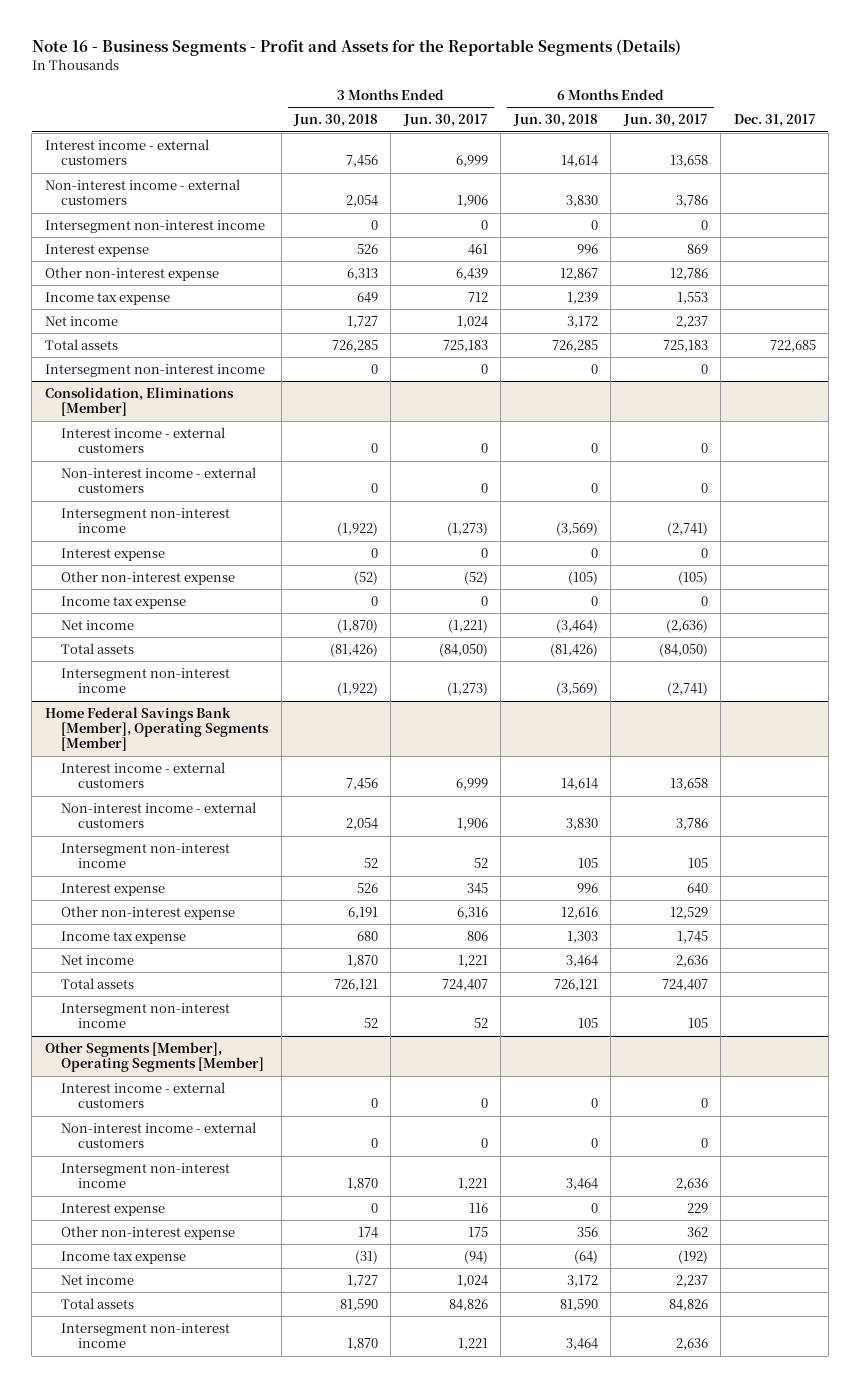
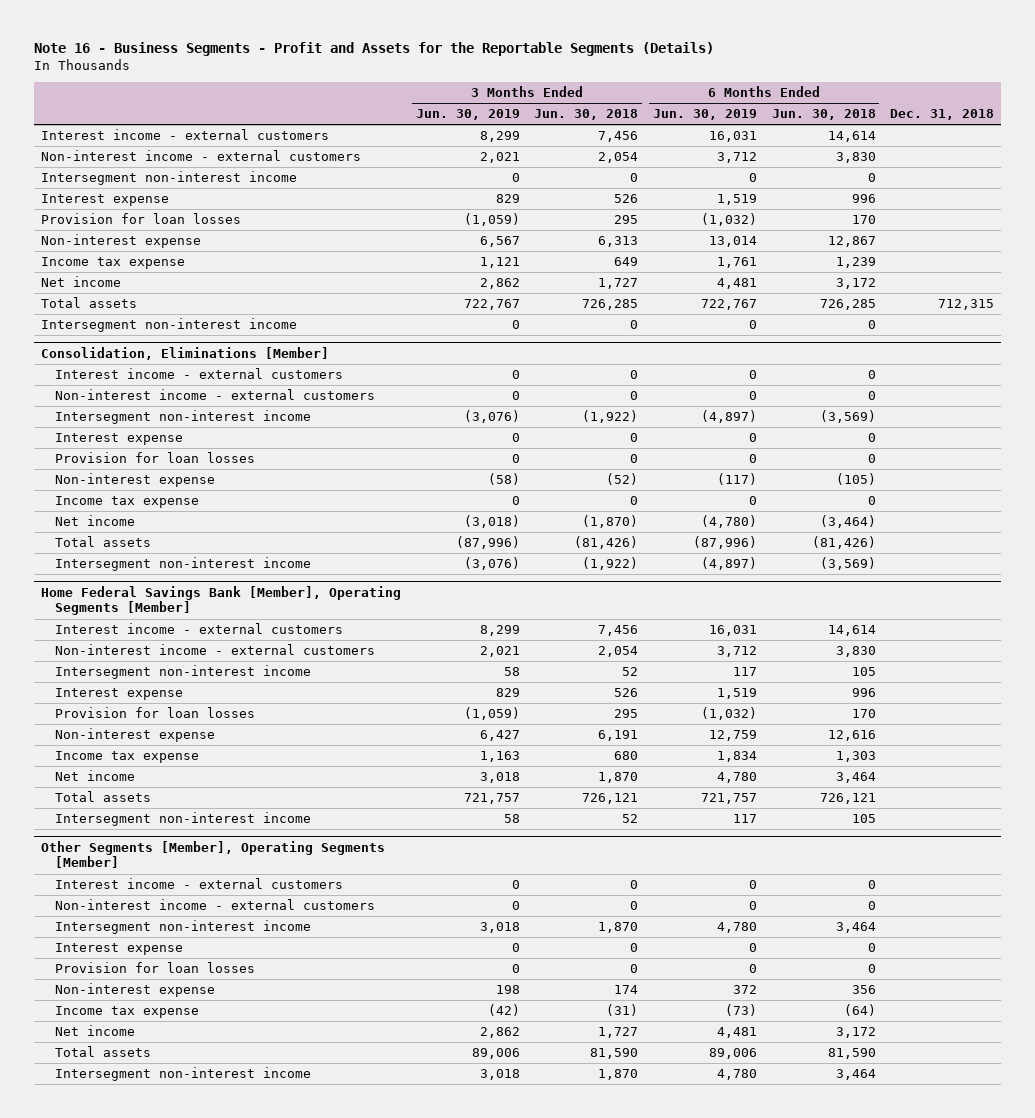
[402,114,488,128] Jun. 30, 2017 -> none
[622,114,708,128] Jun. 30, 2017 -> none
[733,114,816,128] Dec. 31, 2017 -> none
none -> [415,109,520,121] Jun. 30, 2019
none -> [653,109,758,121] Jun. 30, 2019
none -> [890,109,995,121] Dec. 31, 2018
none -> [41,213,242,225] Provision for loan losses
[44,266,219,281] Other non-interest expense -> [41,234,202,249] Non-interest expense
none -> [54,452,255,464] Provision for loan losses
[61,570,236,585] Other non-interest expense -> [54,473,215,488] Non-interest expense
none -> [54,707,255,719] Provision for loan losses
[61,905,236,920] Other non-interest expense -> [54,728,215,743] Non-interest expense
none -> [54,962,255,974] Provision for loan losses
[61,1225,236,1240] Other non-interest expense -> [54,983,215,998] Non-interest expense

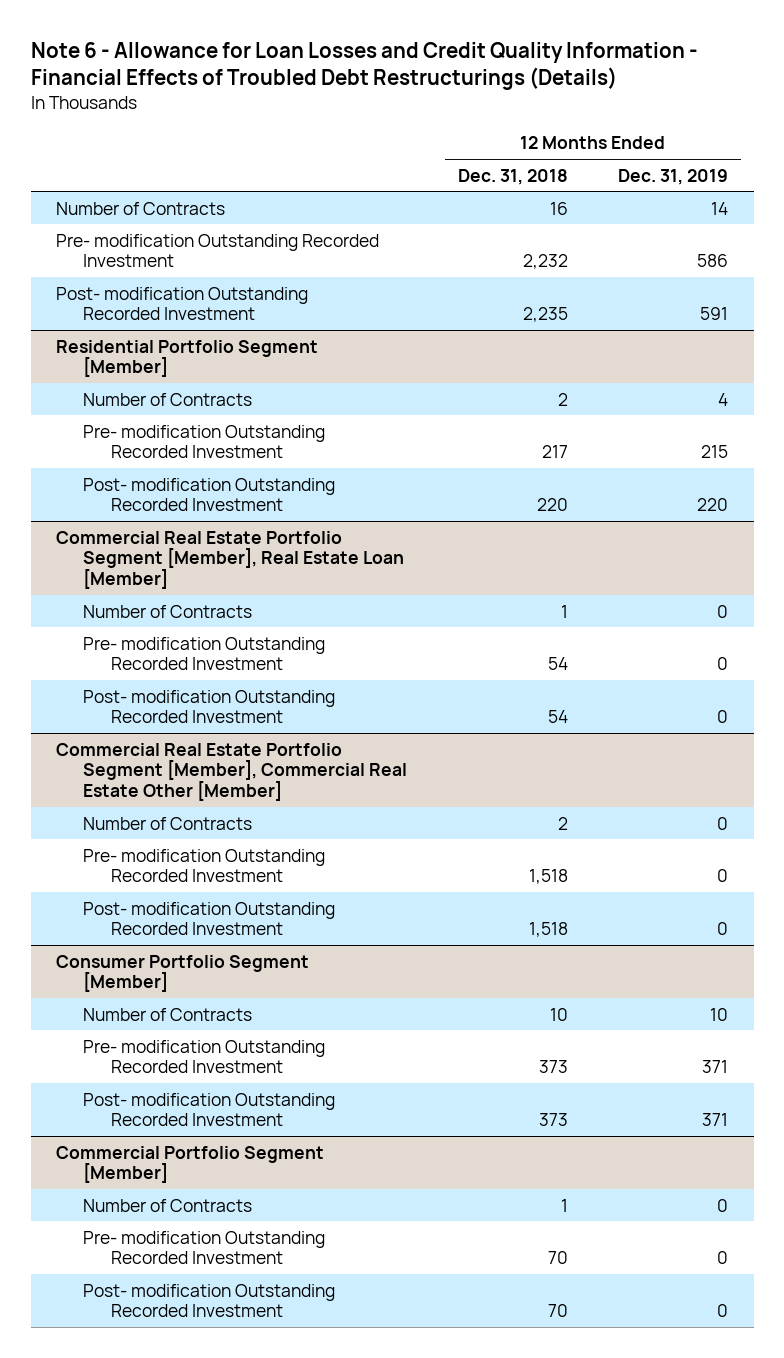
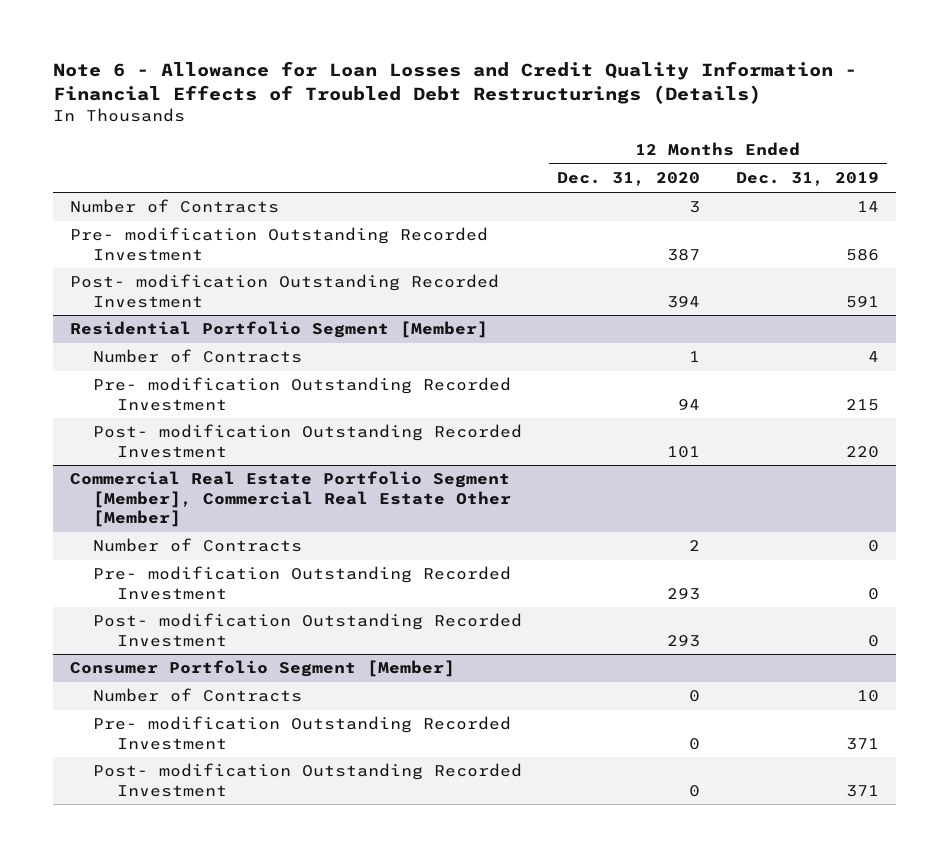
[457,168,568,185] Dec. 31, 2018 -> none
none -> [557,172,701,187] Dec. 31, 2020
[55,530,405,590] Commercial Real Estate Portfolio Segment [Member], Real Estate Loan [Member] -> none
[83,604,253,618] Number of Contracts -> none
[83,636,326,671] Pre- modification Outstanding Recorded Investment -> none
[83,689,336,724] Post- modification Outstanding Recorded Investment -> none
[55,1145,324,1184] Commercial Portfolio Segment [Member] -> none
[83,1198,253,1212] Number of Contracts -> none
[83,1230,326,1265] Pre- modification Outstanding Recorded Investment -> none
[83,1283,336,1318] Post- modification Outstanding Recorded Investment -> none

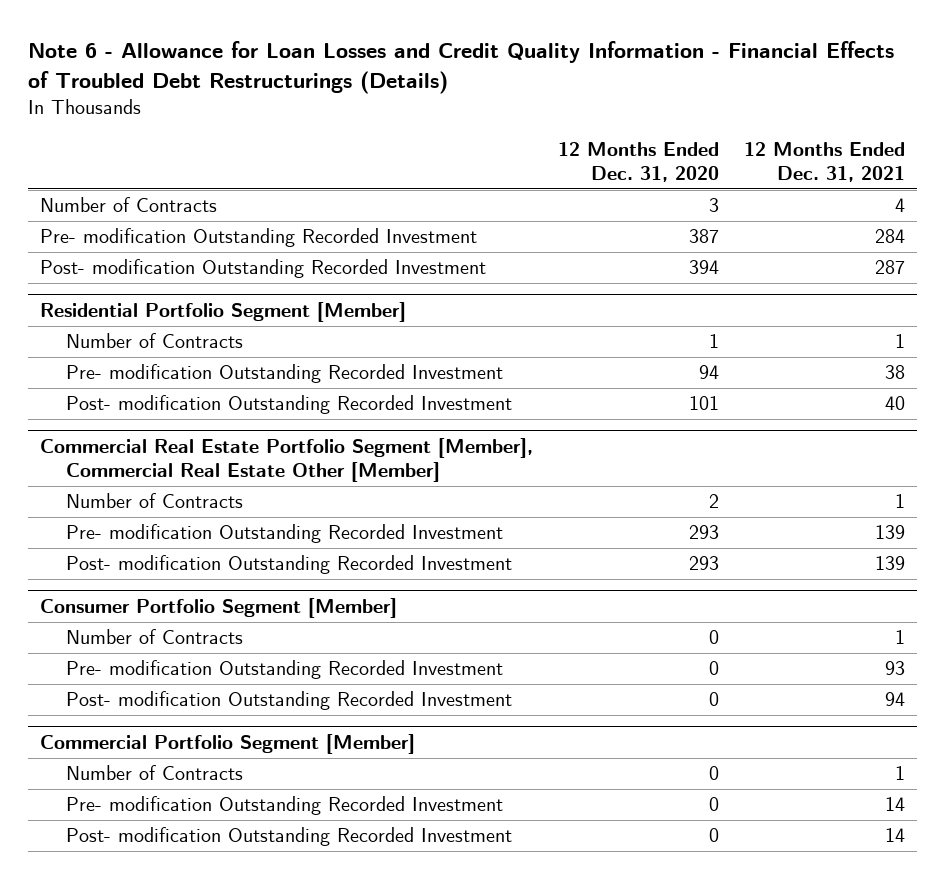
[735,172,879,187] Dec. 31, 2019 -> none
none -> [743,142,905,183] 12 Months Ended Dec. 31, 2021
none -> [40,734,416,755] Commercial Portfolio Segment [Member]
none -> [66,765,244,781] Number of Contracts
none -> [66,796,504,816] Pre- modification Outstanding Recorded Investment
none -> [66,827,513,847] Post- modification Outstanding Recorded Investment

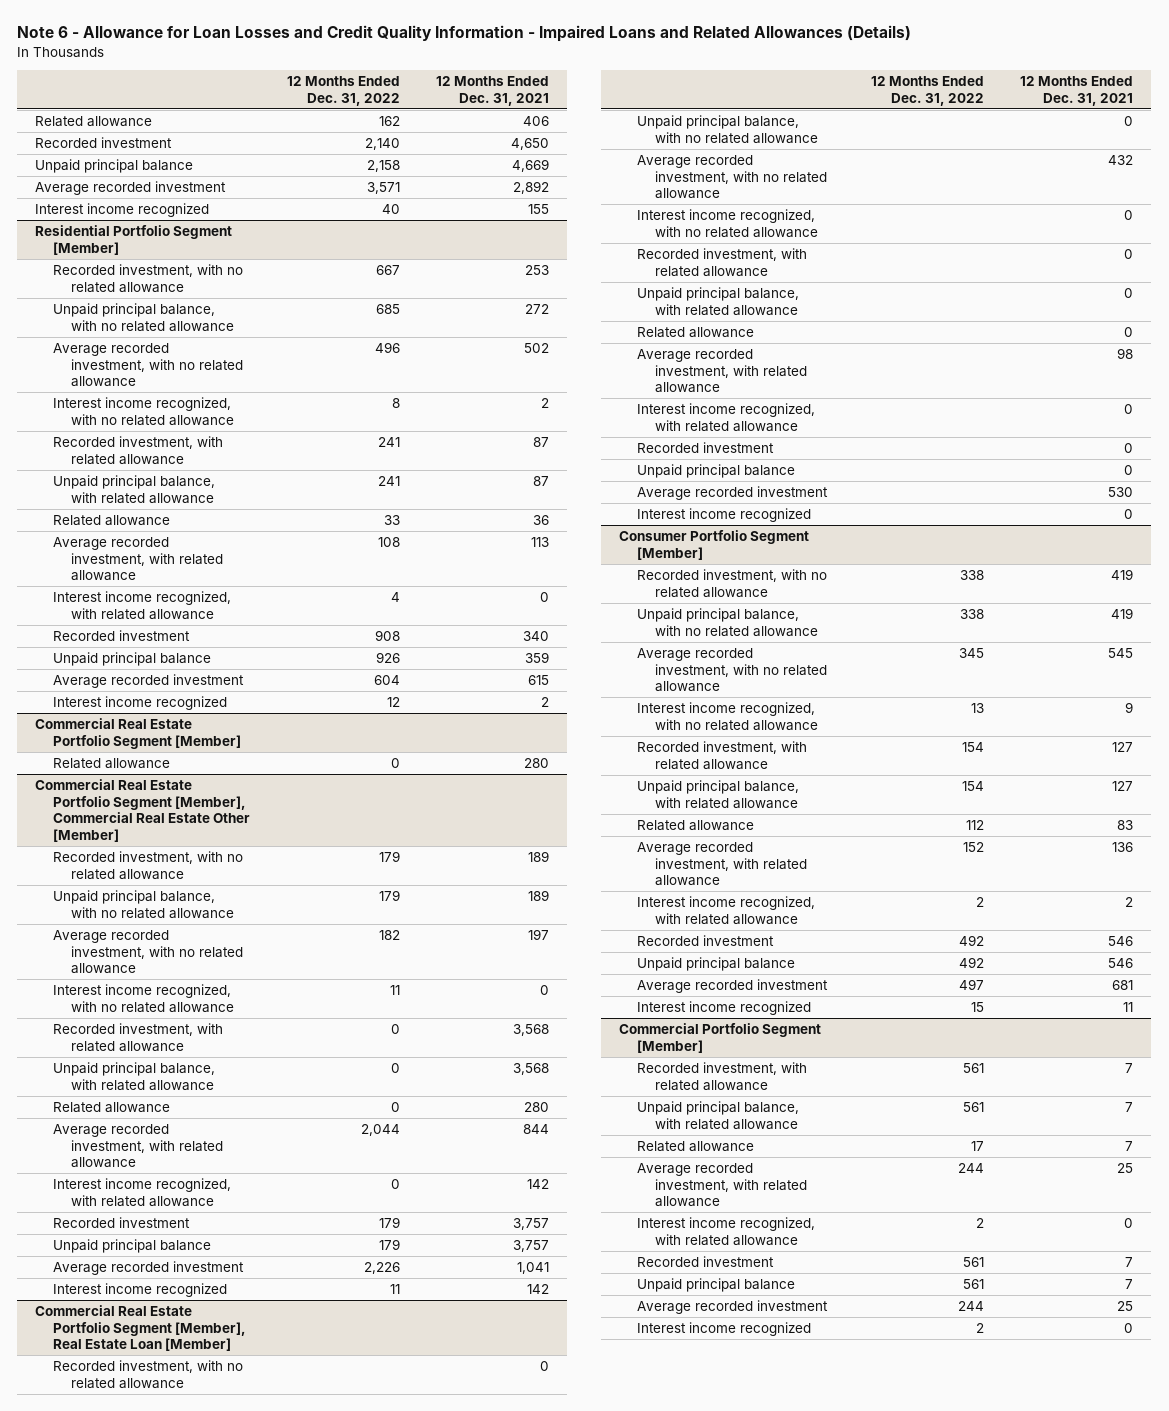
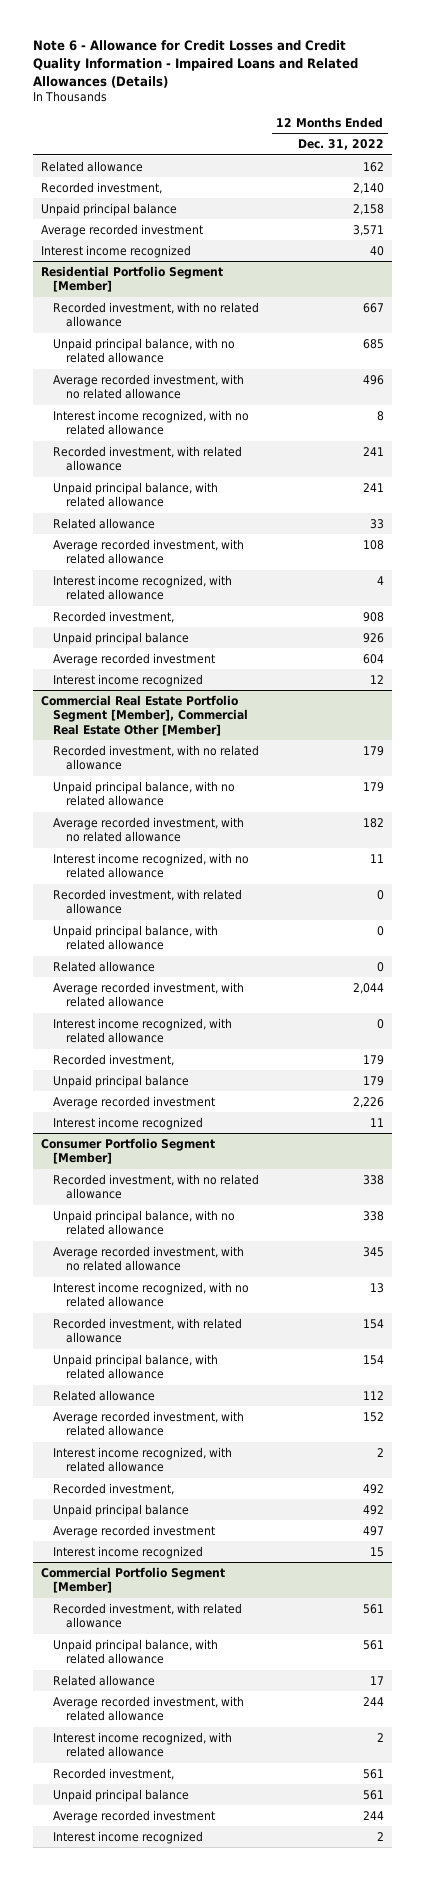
[17,25,912,43] Note 6 - Allowance for Loan Losses and Credit Quality Information - Impaired Loans and Related Allowances (Details) -> [32,40,358,88] Note 6 - Allowance for Credit Losses and Credit Quality Information - Impaired Loans and Related Allowances (Details)
[436,76,550,106] 12 Months Ended Dec. 31, 2021 -> none
[35,137,173,149] Recorded investment -> [41,181,163,194] Recorded investment,
[53,630,191,642] Recorded investment -> [53,610,175,623] Recorded investment,
[35,718,242,749] Commercial Real Estate Portfolio Segment [Member] -> none
[53,758,171,770] Related allowance -> none
[53,1217,191,1229] Recorded investment -> [53,1053,175,1066] Recorded investment,
[35,1305,247,1352] Commercial Real Estate Portfolio Segment [Member], Real Estate Loan [Member] -> none
[53,1360,244,1389] Recorded investment, with no related allowance -> none
[637,115,819,144] Unpaid principal balance, with no related allowance -> none
[637,155,828,200] Average recorded investment, with no related allowance -> none
[637,209,819,238] Interest income recognized, with no related allowance -> none
[637,248,808,277] Recorded investment, with related allowance -> none
[637,287,800,316] Unpaid principal balance, with related allowance -> none
[637,327,755,339] Related allowance -> none
[637,349,808,394] Average recorded investment, with related allowance -> none
[637,403,816,432] Interest income recognized, with related allowance -> none
[637,442,775,454] Recorded investment -> none
[637,464,796,479] Unpaid principal balance -> none
[637,486,829,501] Average recorded investment -> none
[637,508,812,523] Interest income recognized -> none
[637,935,775,947] Recorded investment -> [53,1482,175,1495] Recorded investment,
[637,1256,775,1268] Recorded investment -> [53,1767,175,1780] Recorded investment,

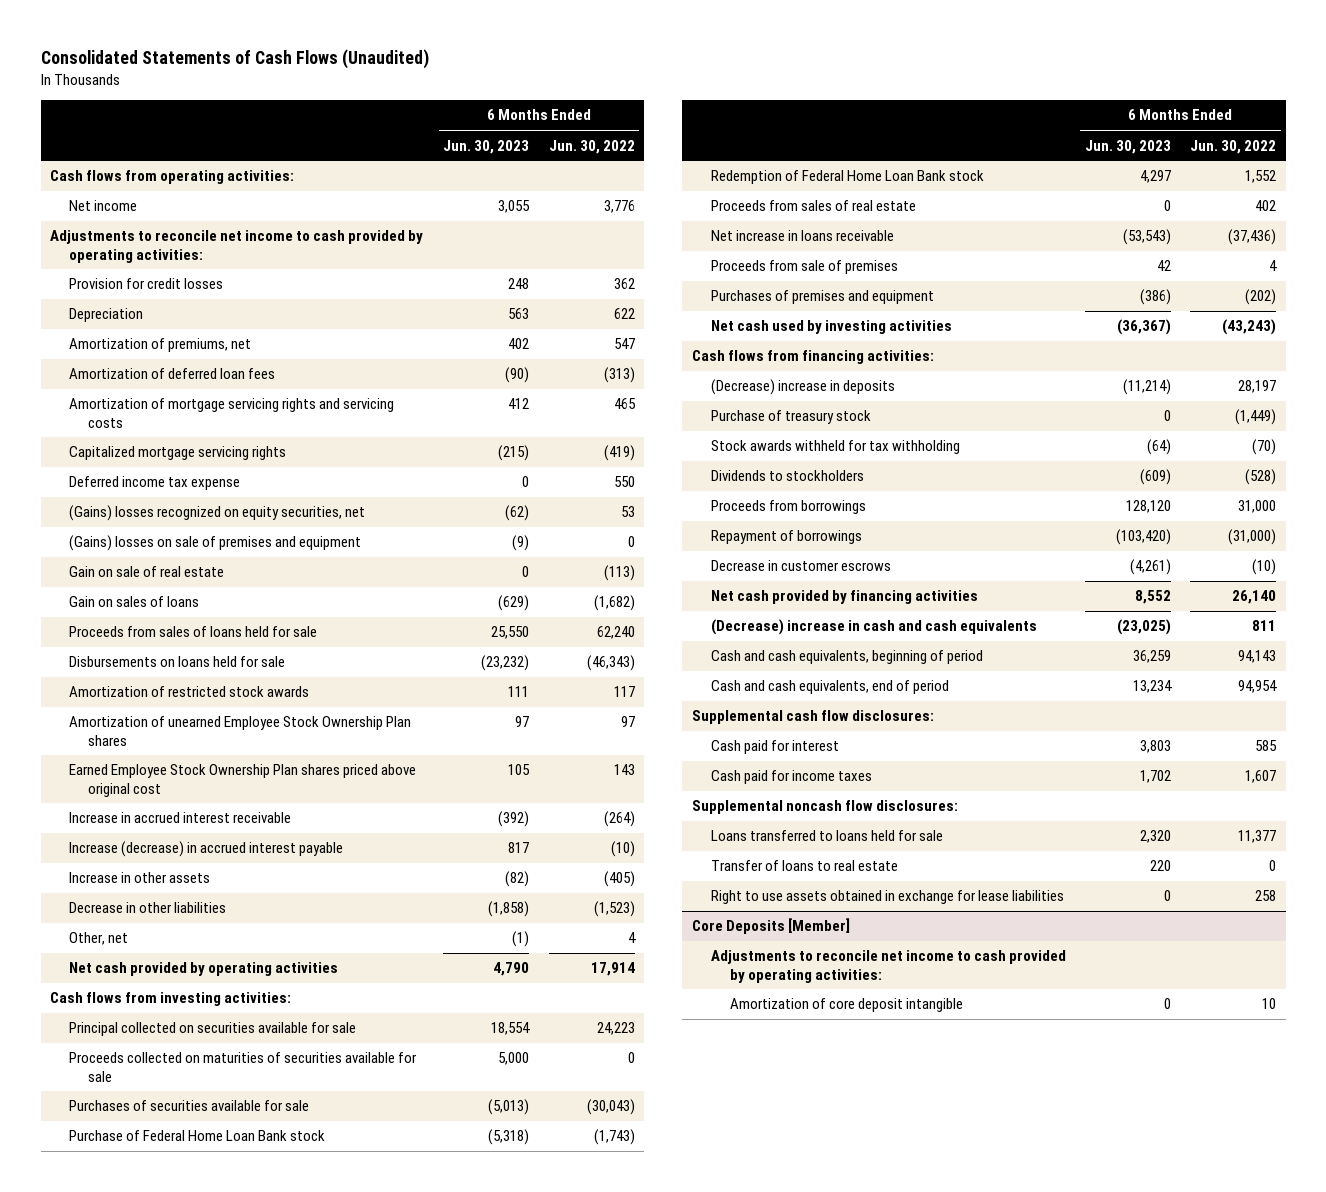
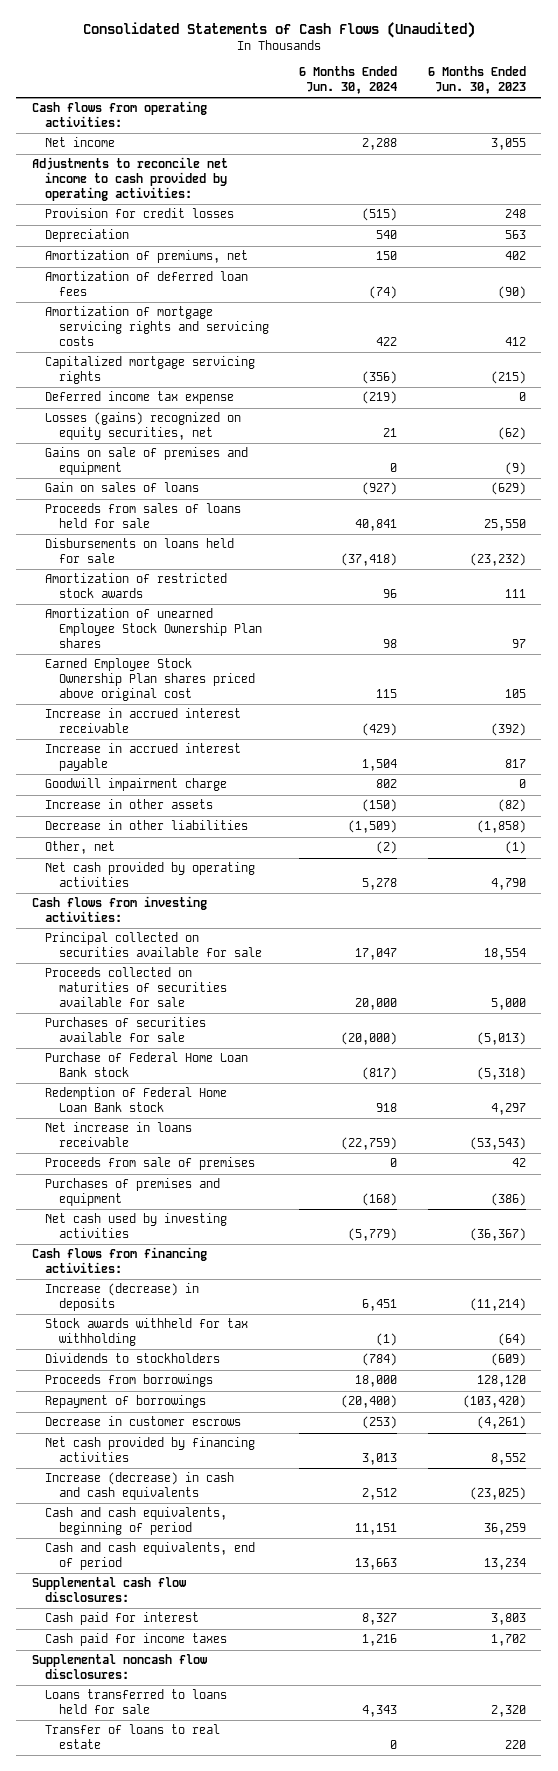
[548,139,635,154] Jun. 30, 2022 -> none
none -> [299,65,398,94] 6 Months Ended Jun. 30, 2024
[69,566,225,578] Gain on sale of real estate -> none
[69,505,366,522] (Gains) losses recognized on equity securities, net -> [45,412,242,441] Losses (gains) recognized on equity securities, net
[69,535,362,552] (Gains) losses on sale of premises and equipment -> [45,447,249,476] Gains on sale of premises and equipment
[69,841,344,858] Increase (decrease) in accrued interest payable -> [45,743,242,772] Increase in accrued interest payable
none -> [45,778,228,792] Goodwill impairment charge
[710,200,916,212] Proceeds from sales of real estate -> none
[710,410,871,425] Purchase of treasury stock -> none
[710,379,895,396] (Decrease) increase in deposits -> [45,1283,200,1312] Increase (decrease) in deposits
[710,619,1037,636] (Decrease) increase in cash and cash equivalents -> [45,1472,235,1501] Increase (decrease) in cash and cash equivalents
[710,890,1064,905] Right to use assets obtained in exchange for lease liabilities -> none
[691,918,850,935] Core Deposits [Member] -> none
[710,950,1066,983] Adjustments to reconcile net income to cash provided by operating activities: -> none
[729,998,963,1013] Amortization of core deposit intangible -> none

